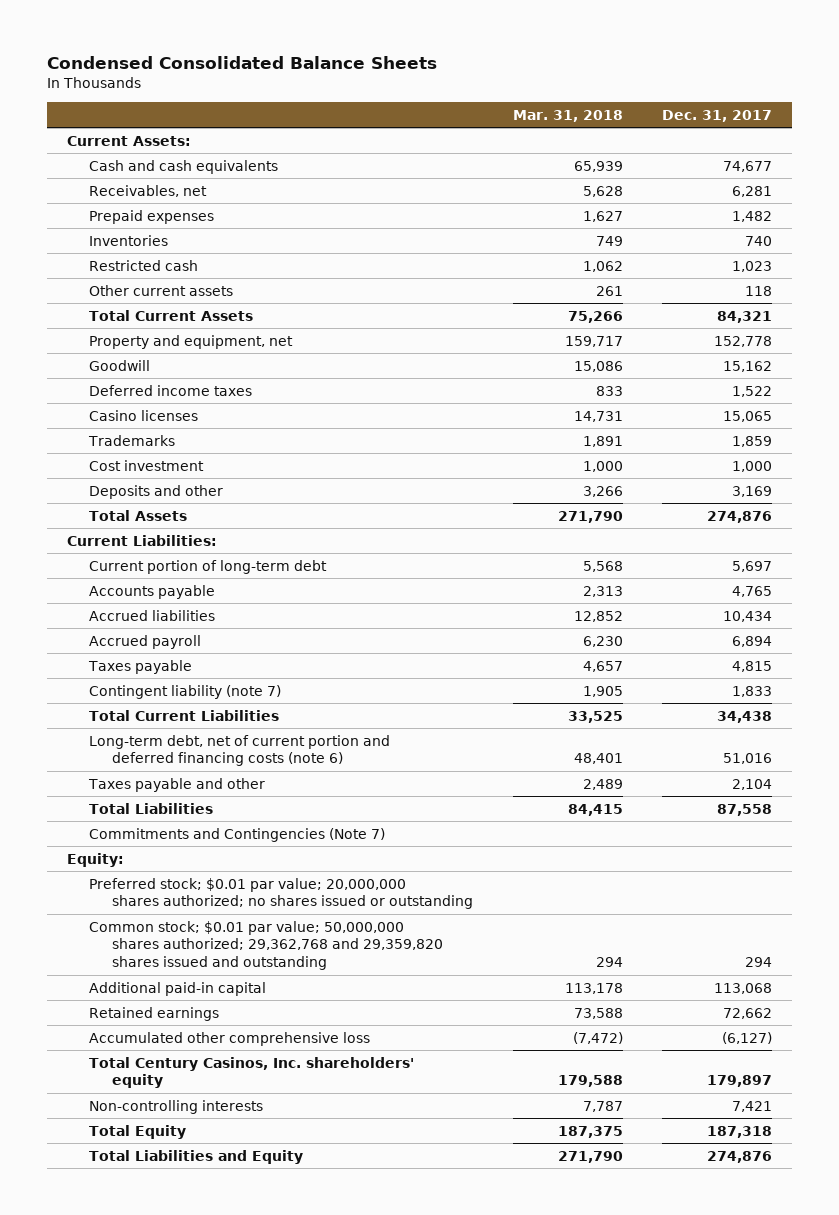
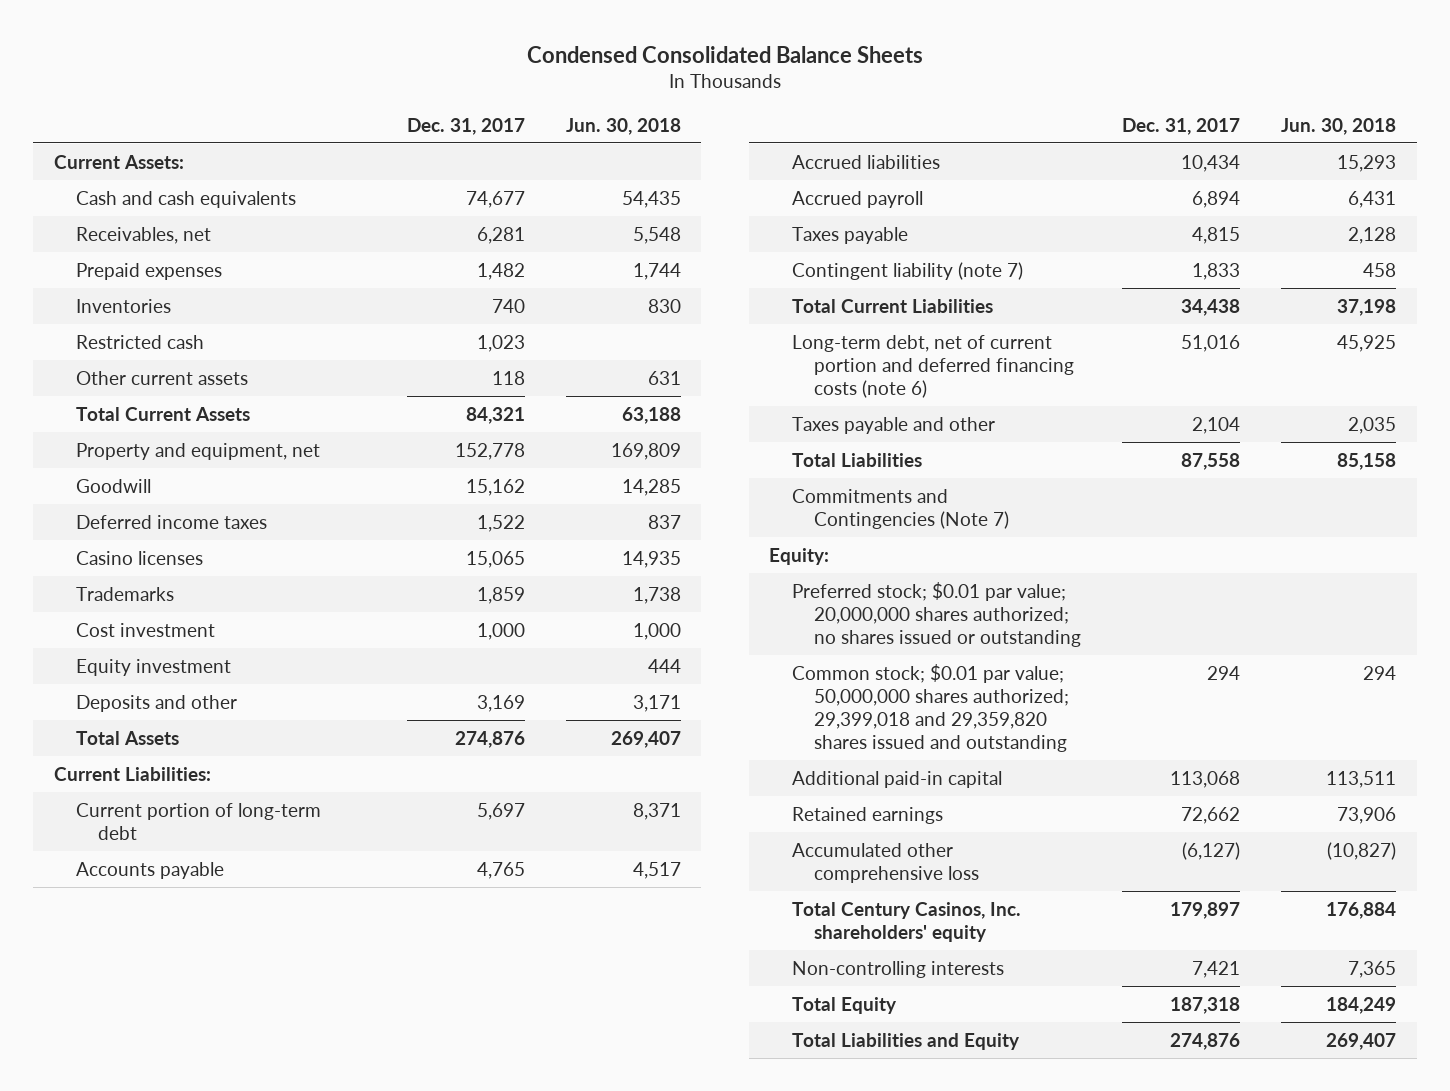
[512,109,623,122] Mar. 31, 2018 -> none
none -> [565,117,681,135] Jun. 30, 2018
none -> [76,658,232,676] Equity investment
[89,920,443,971] Common stock; $0.01 par value; 50,000,000 shares authorized; 29,362,768 and 29,359,820 shares issued and outstanding -> [791,663,1069,753] Common stock; $0.01 par value; 50,000,000 shares authorized; 29,399,018 and 29,359,820 shares issued and outstanding

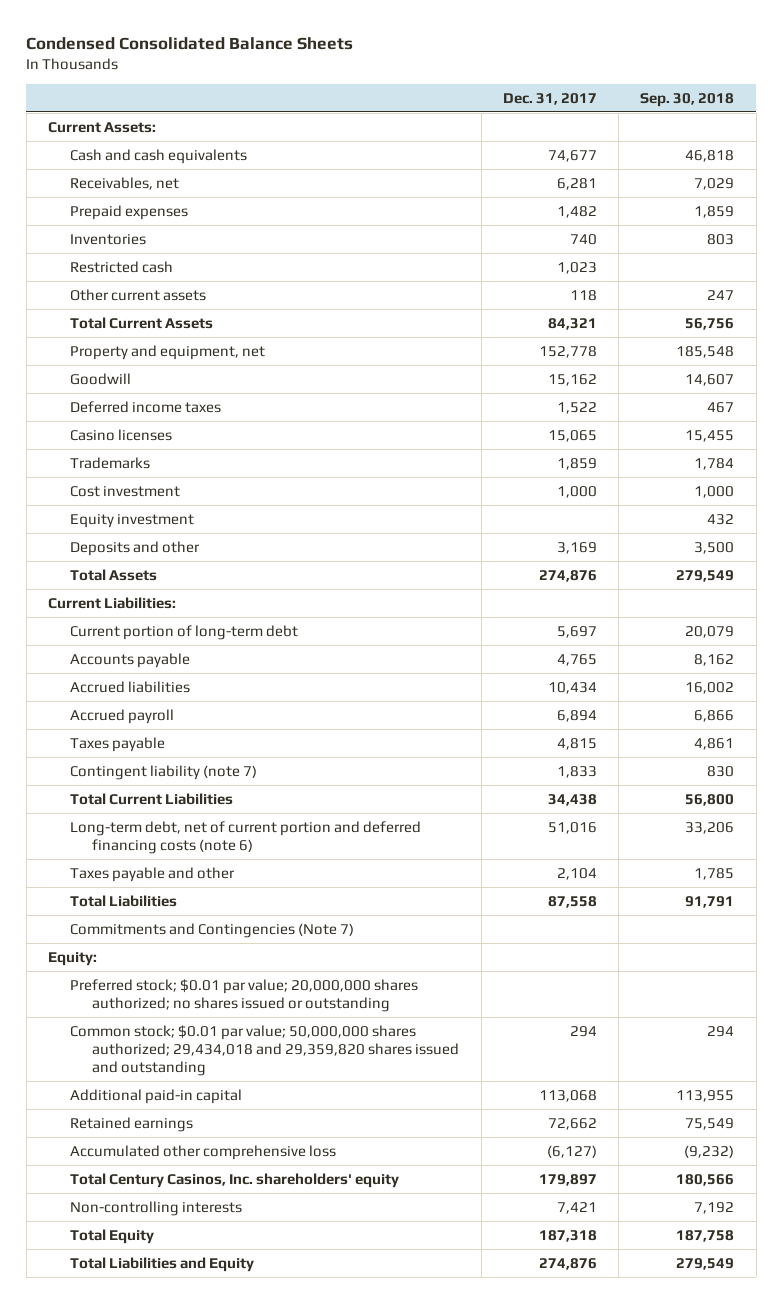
[565,117,681,135] Jun. 30, 2018 -> none
none -> [640,92,735,107] Sep. 30, 2018
[791,663,1069,753] Common stock; $0.01 par value; 50,000,000 shares authorized; 29,399,018 and 29,359,820 shares issued and outstanding -> [70,1024,460,1076] Common stock; $0.01 par value; 50,000,000 shares authorized; 29,434,018 and 29,359,820 shares issued and outstanding

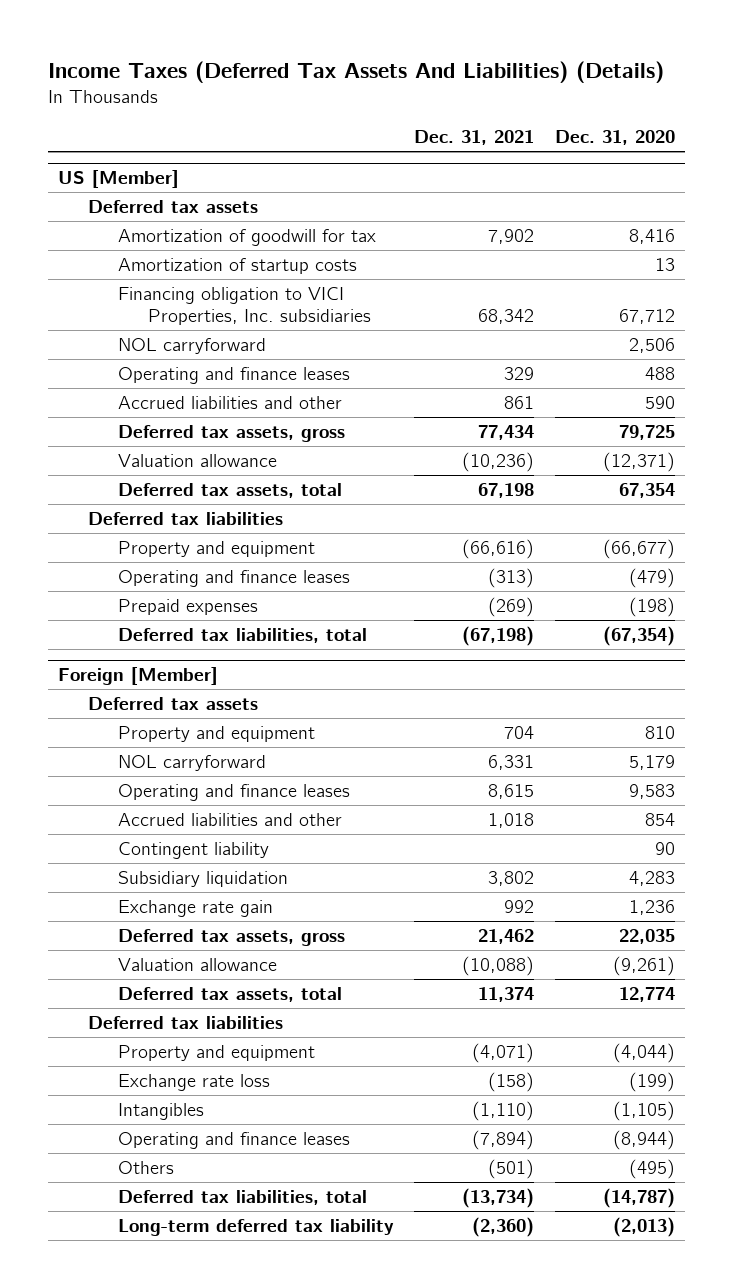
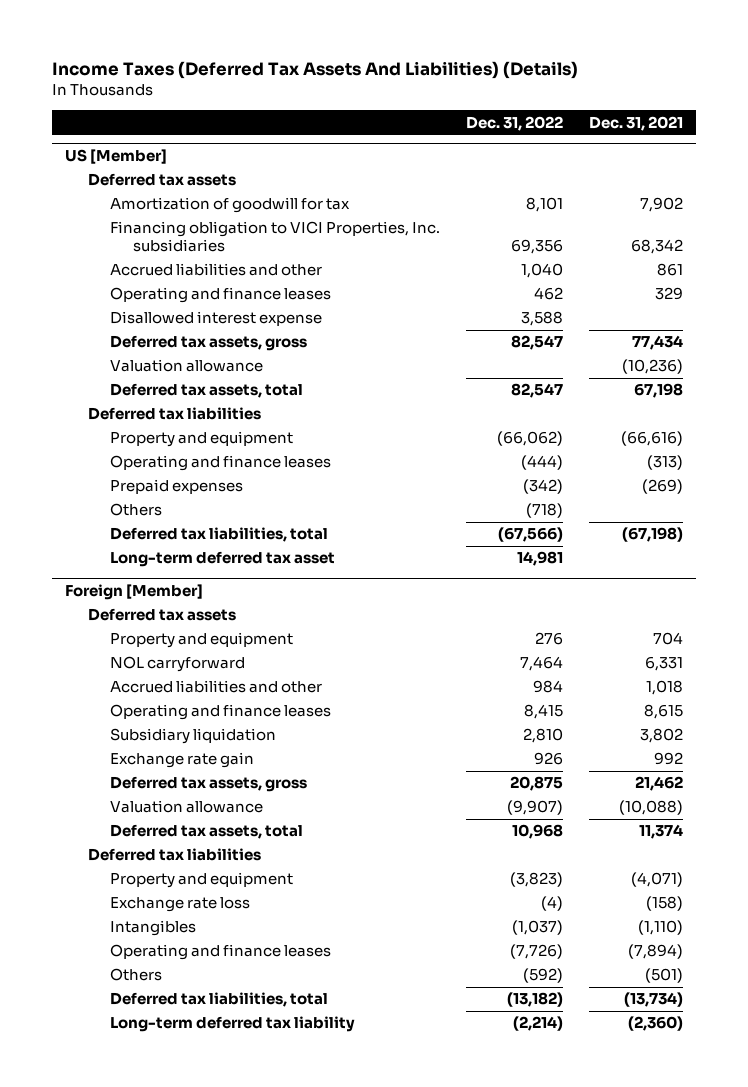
[554,130,675,146] Dec. 31, 2020 -> none
none -> [466,115,564,131] Dec. 31, 2022
[117,257,357,274] Amortization of startup costs -> none
[117,337,266,354] NOL carryforward -> none
[117,366,350,384] Operating and finance leases -> [110,287,332,304] Operating and finance leases
none -> [110,311,323,327] Disallowed interest expense
none -> [110,503,163,517] Others
none -> [110,551,336,568] Long-term deferred tax asset
[117,841,269,859] Contingent liability -> none
[117,783,350,801] Operating and finance leases -> [110,704,332,721] Operating and finance leases

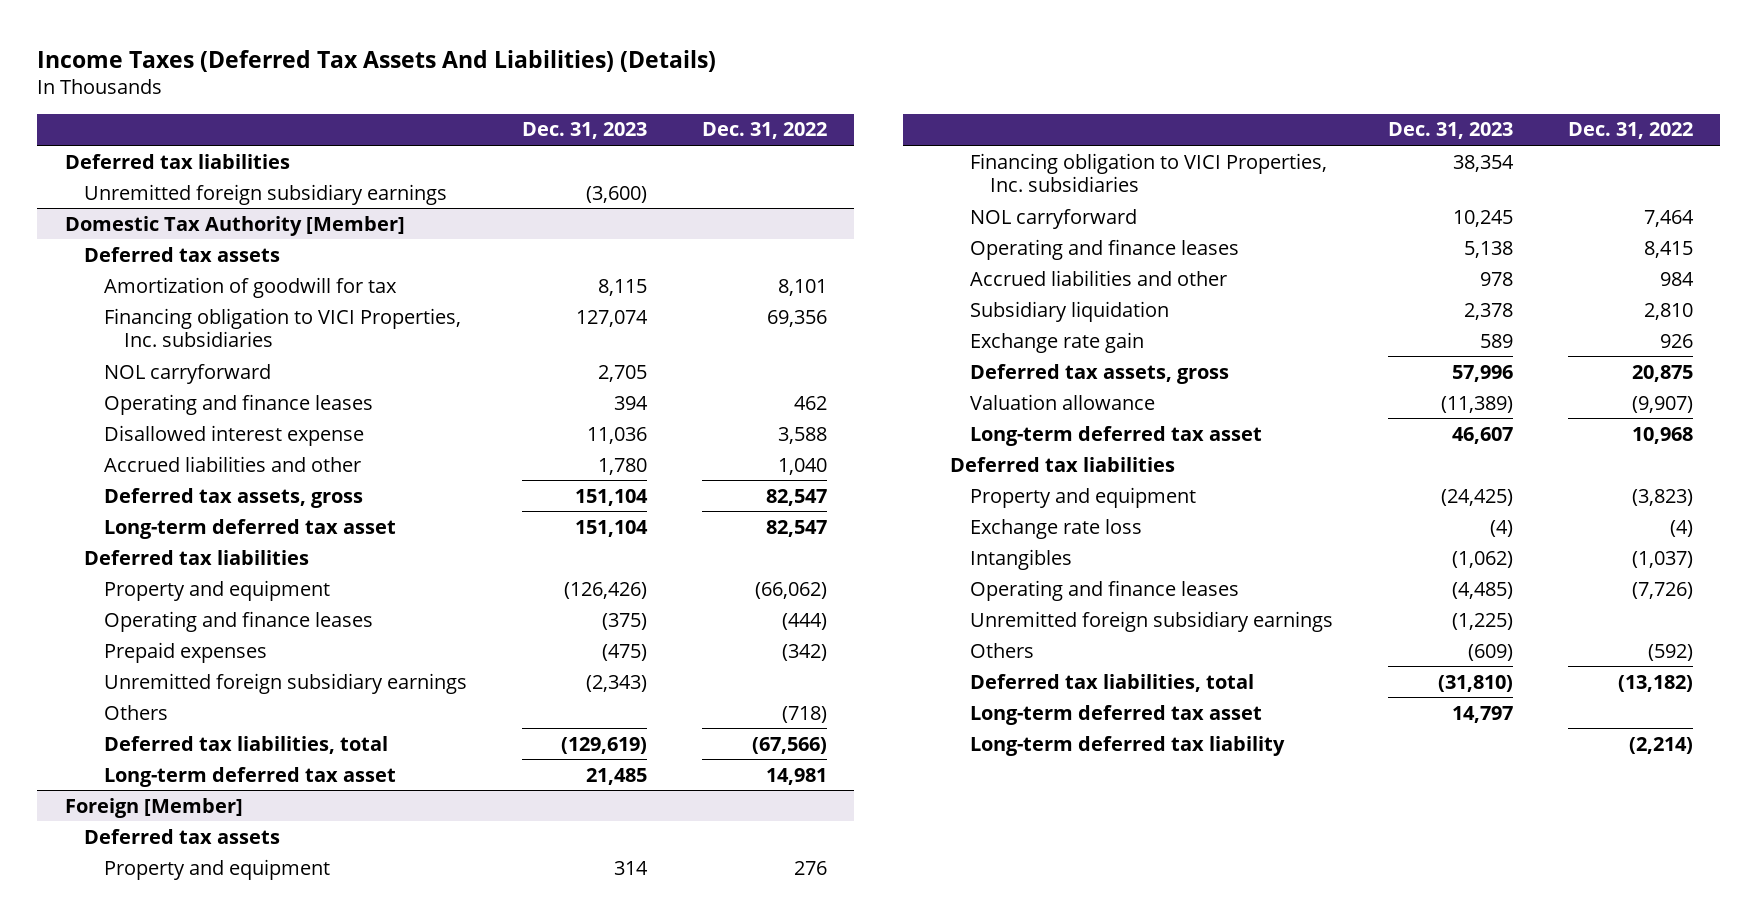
[588,115,683,131] Dec. 31, 2021 -> none
none -> [522,122,648,140] Dec. 31, 2023
none -> [64,153,290,169] Deferred tax liabilities
none -> [84,183,448,205] Unremitted foreign subsidiary earnings
[65,149,168,165] US [Member] -> [64,215,405,236] Domestic Tax Authority [Member]
[110,263,323,277] Accrued liabilities and other -> none
none -> [104,363,272,384] NOL carryforward
none -> [104,455,362,472] Accrued liabilities and other
[110,359,264,373] Valuation allowance -> none
[110,383,304,399] Deferred tax assets, total -> [104,518,397,539] Long-term deferred tax asset
none -> [104,672,468,694] Unremitted foreign subsidiary earnings
none -> [970,152,1328,193] Financing obligation to VICI Properties, Inc. subsidiaries
[110,680,323,694] Accrued liabilities and other -> [970,269,1228,286] Accrued liabilities and other
[110,824,304,840] Deferred tax assets, total -> [970,425,1263,446] Long-term deferred tax asset
none -> [970,610,1334,632] Unremitted foreign subsidiary earnings
none -> [970,704,1263,725] Long-term deferred tax asset

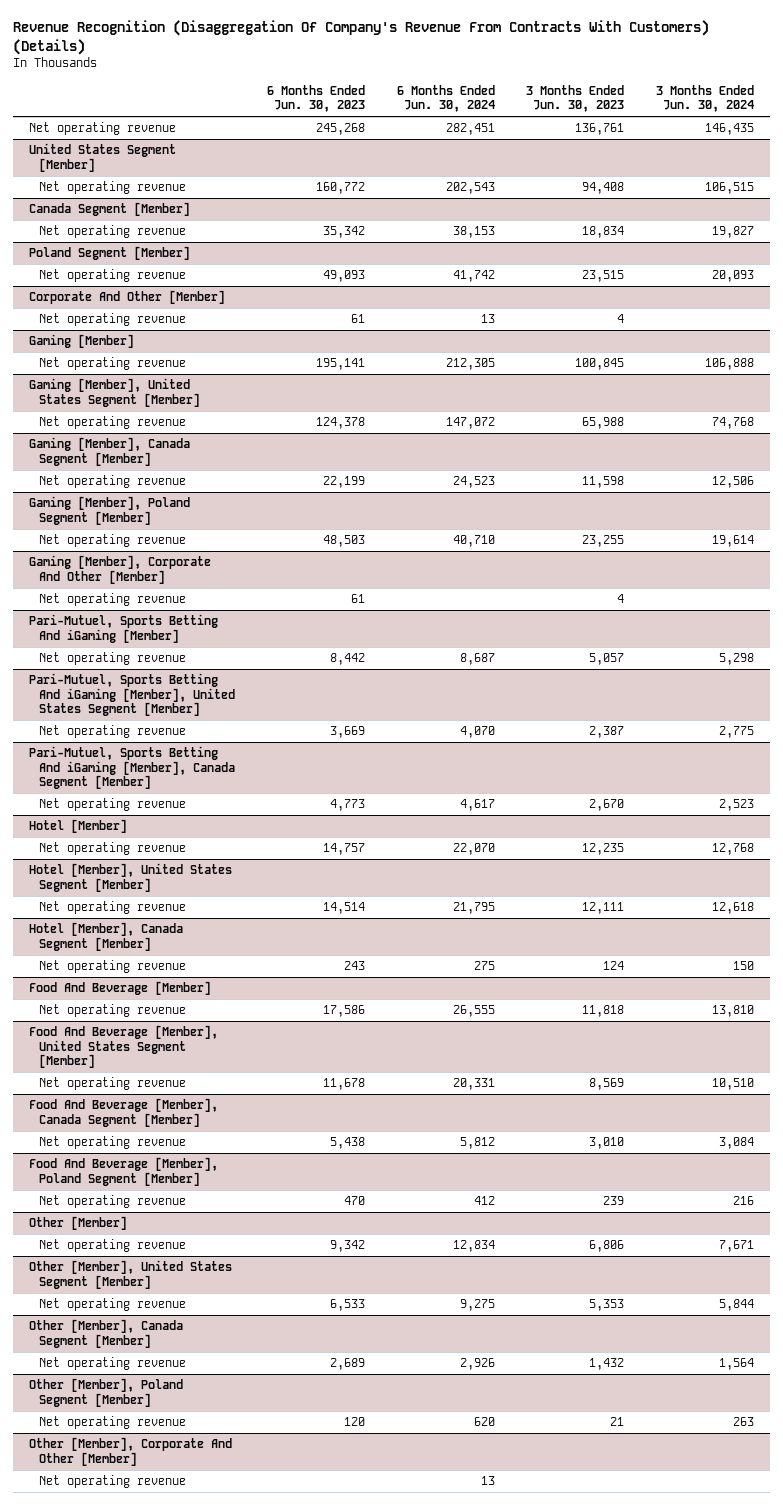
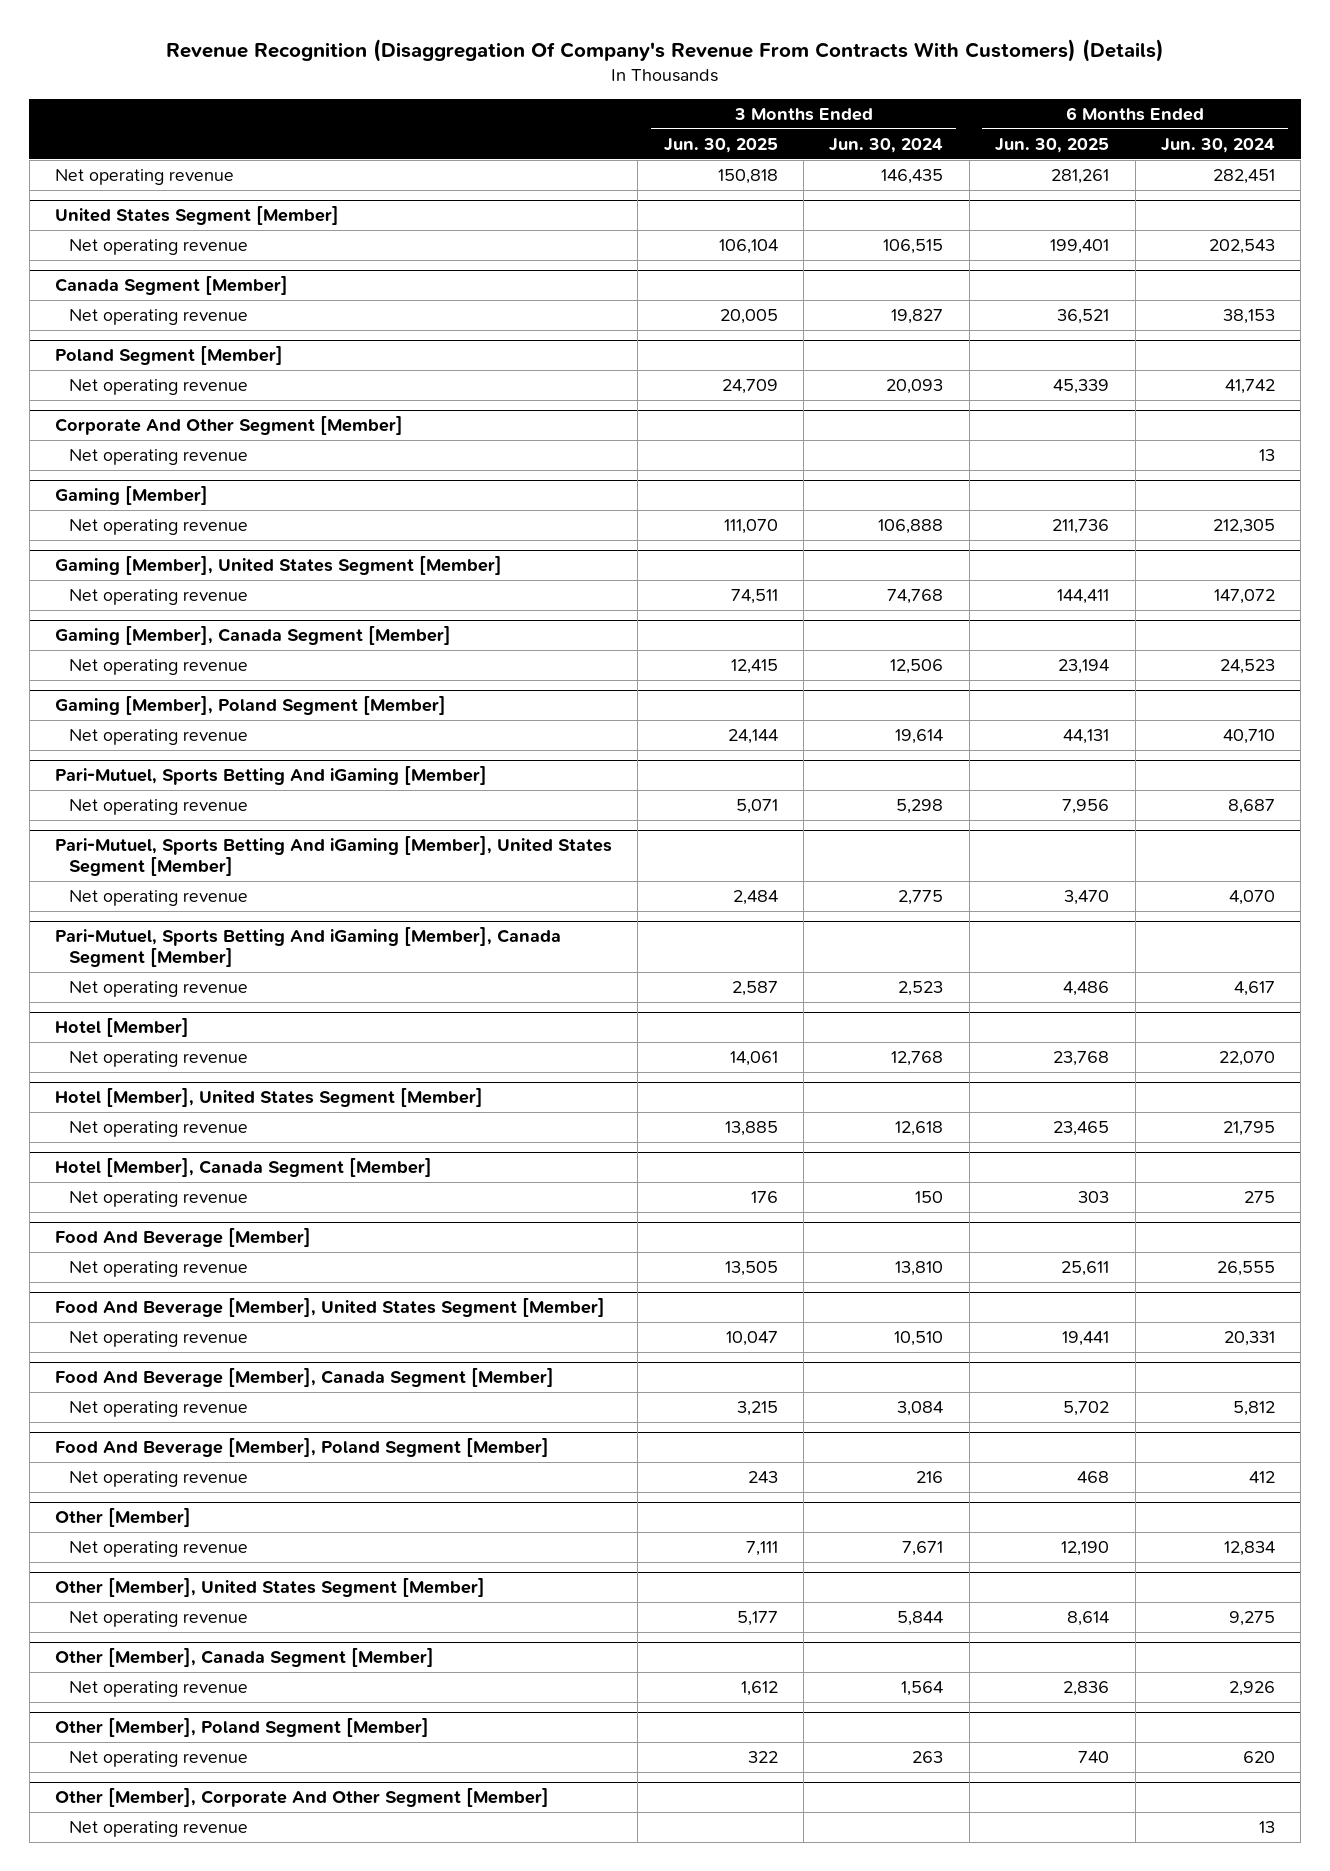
[266,84,365,113] 6 Months Ended Jun. 30, 2023 -> none
[526,84,625,113] 3 Months Ended Jun. 30, 2023 -> none
none -> [663,137,778,153] Jun. 30, 2025
none -> [995,137,1110,153] Jun. 30, 2025
[28,290,225,305] Corporate And Other [Member] -> [55,416,404,436] Corporate And Other Segment [Member]
[28,555,211,584] Gaming [Member], Corporate And Other [Member] -> none
[39,593,187,607] Net operating revenue -> none
[28,1437,232,1466] Other [Member], Corporate And Other [Member] -> [55,1788,550,1808] Other [Member], Corporate And Other Segment [Member]

